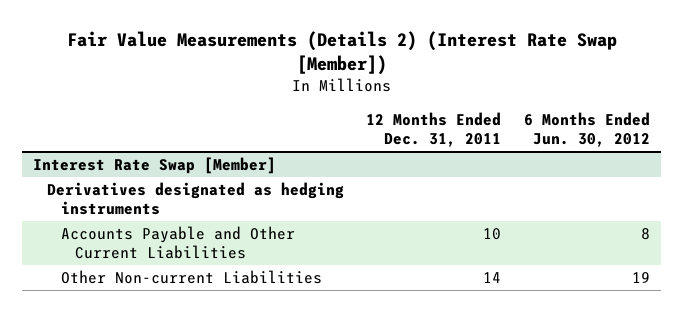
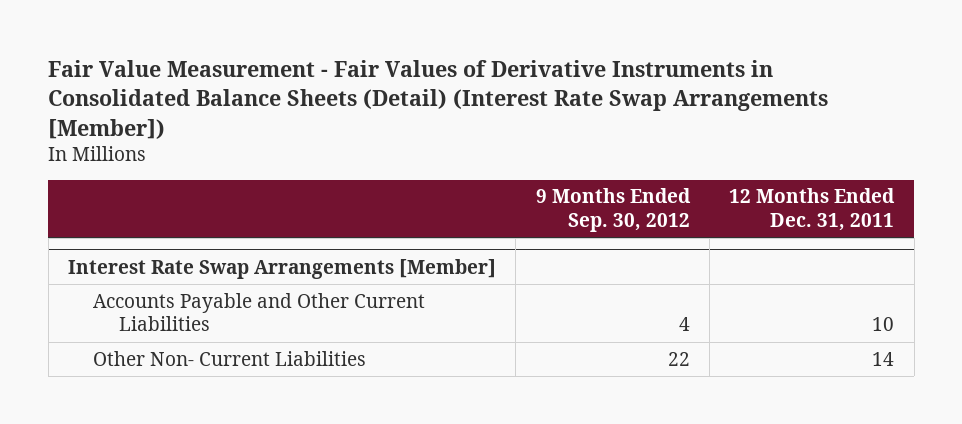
[66,30,617,76] Fair Value Measurements (Details 2) (Interest Rate Swap [Member]) -> [48,60,829,139] Fair Value Measurement - Fair Values of Derivative Instruments in Consolidated Balance Sheets (Detail) (Interest Rate Swap Arrangements [Member])
[524,112,651,148] 6 Months Ended Jun. 30, 2012 -> none
none -> [535,188,691,233] 9 Months Ended Sep. 30, 2012
[46,182,344,216] Derivatives designated as hedging instruments -> none
[32,157,276,175] Interest Rate Swap [Member] -> [68,258,497,279] Interest Rate Swap Arrangements [Member]
[60,270,322,285] Other Non-current Liabilities -> [93,350,367,366] Other Non- Current Liabilities

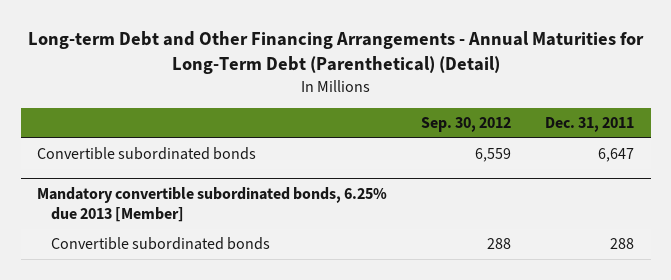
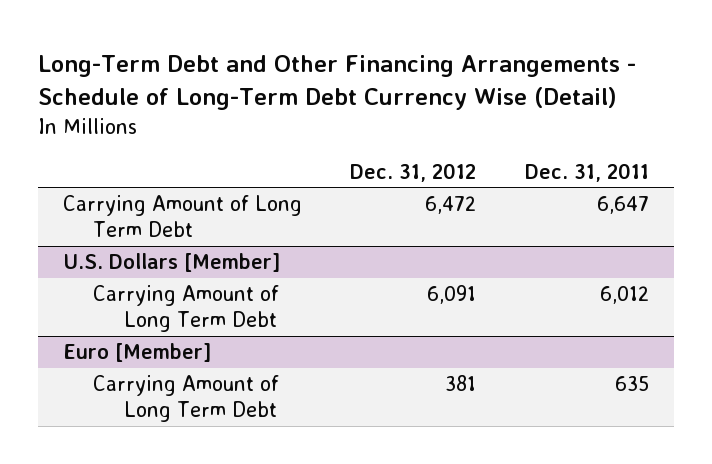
[27,31,644,75] Long-term Debt and Other Financing Arrangements - Annual Maturities for Long-Term Debt (Parenthetical) (Detail) -> [38,54,637,111] Long-Term Debt and Other Financing Arrangements - Schedule of Long-Term Debt Currency Wise (Detail)
[421,116,512,132] Sep. 30, 2012 -> none
none -> [350,162,477,182] Dec. 31, 2012
[37,187,388,223] Mandatory convertible subordinated bonds, 6.25% due 2013 [Member] -> none
[51,237,271,251] Convertible subordinated bonds -> none
[37,147,257,161] Convertible subordinated bonds -> [62,195,302,237] Carrying Amount of Long Term Debt
none -> [62,253,280,273] U.S. Dollars [Member]
none -> [93,285,280,332] Carrying Amount of Long Term Debt
none -> [62,343,211,363] Euro [Member]
none -> [93,375,280,422] Carrying Amount of Long Term Debt

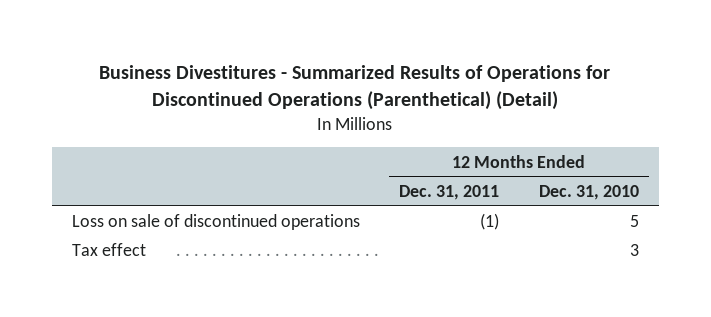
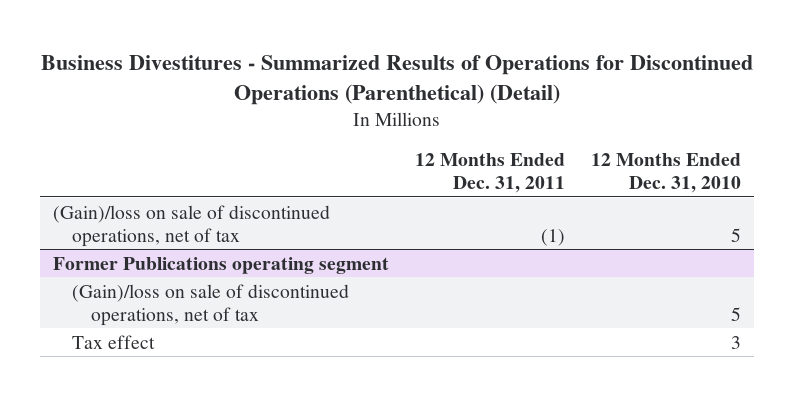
[71,214,360,231] Loss on sale of discontinued operations -> [52,204,330,247] (Gain)/loss on sale of discontinued operations, net of tax
none -> [52,256,389,274] Former Publications operating segment
none -> [71,283,349,326] (Gain)/loss on sale of discontinued operations, net of tax

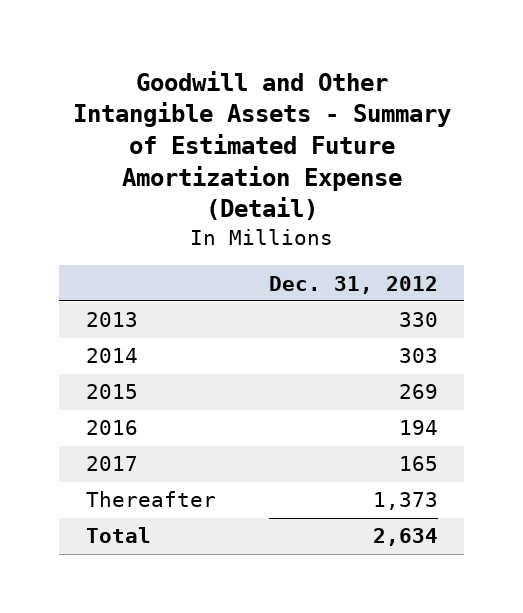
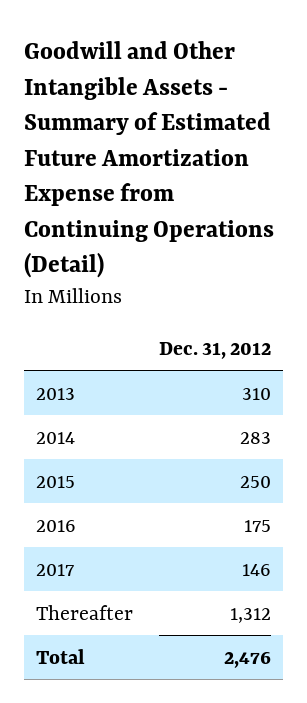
[72,70,451,221] Goodwill and Other Intangible Assets - Summary of Estimated Future Amortization Expense (Detail) -> [23,41,274,279] Goodwill and Other Intangible Assets - Summary of Estimated Future Amortization Expense from Continuing Operations (Detail)
[398,312,438,328] 330 -> [241,387,271,400] 310
[398,348,438,364] 303 -> [239,431,271,444] 283
[398,384,438,400] 269 -> [239,475,271,488] 250
[398,420,438,436] 194 -> [243,519,271,532] 175
[398,456,438,472] 165 -> [241,563,271,576] 146
[372,492,438,511] 1,373 -> [229,607,271,623] 1,312
[372,528,438,547] 2,634 -> [223,650,271,668] 2,476

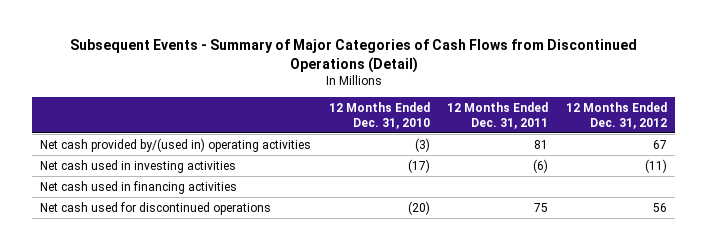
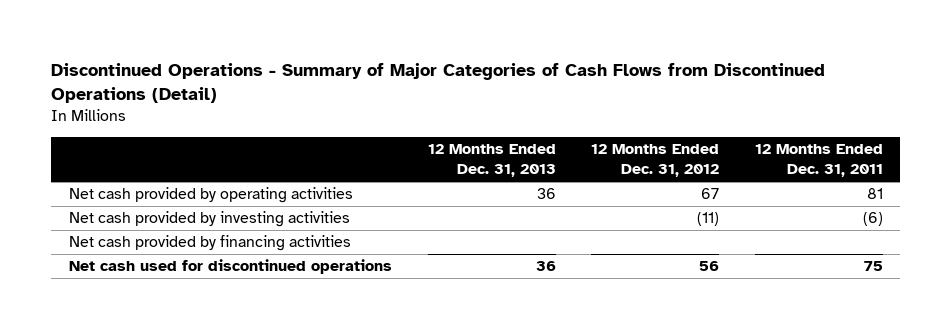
[69,39,637,74] Subsequent Events - Summary of Major Categories of Cash Flows from Discontinued Operations (Detail) -> [51,62,826,104] Discontinued Operations - Summary of Major Categories of Cash Flows from Discontinued Operations (Detail)
[328,101,430,129] 12 Months Ended Dec. 31, 2010 -> none
none -> [427,144,556,178] 12 Months Ended Dec. 31, 2013
[40,137,312,152] Net cash provided by/(used in) operating activities -> [69,187,354,204] Net cash provided by operating activities
[40,159,237,173] Net cash used in investing activities -> [69,211,351,228] Net cash provided by investing activities
[40,180,238,194] Net cash used in financing activities -> [69,235,352,252] Net cash provided by financing activities

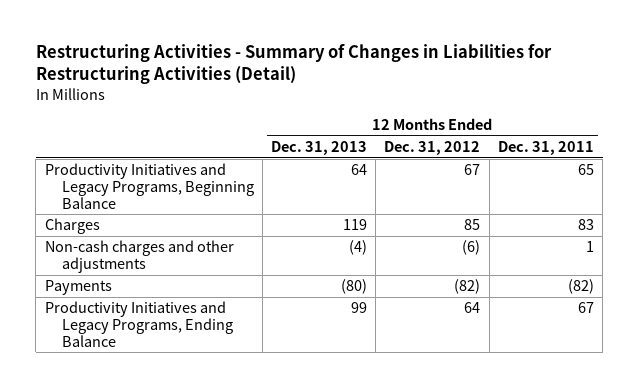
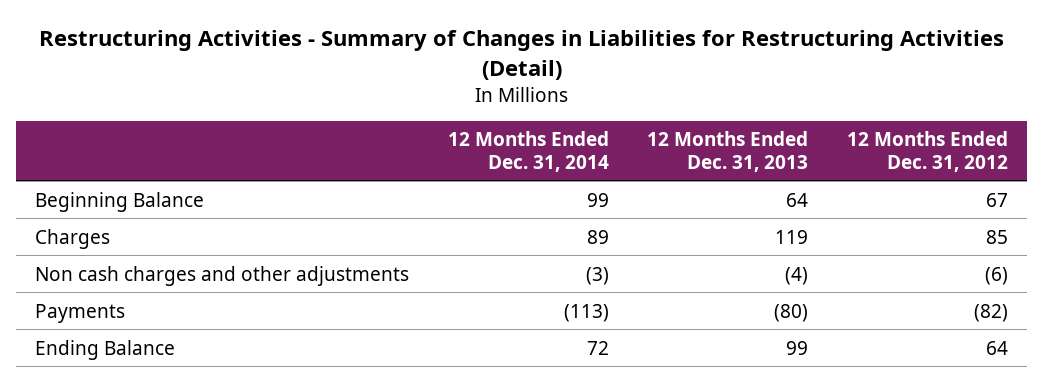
[497,141,594,156] Dec. 31, 2011 -> none
none -> [447,131,609,172] 12 Months Ended Dec. 31, 2014
[44,163,254,209] Productivity Initiatives and Legacy Programs, Beginning Balance -> [35,191,205,212] Beginning Balance
[44,240,234,273] Non-cash charges and other adjustments -> [35,265,410,286] Non cash charges and other adjustments
[44,301,233,347] Productivity Initiatives and Legacy Programs, Ending Balance -> [35,339,176,360] Ending Balance

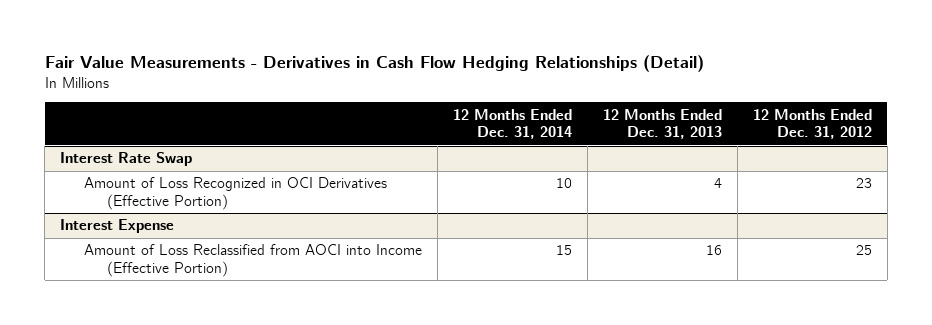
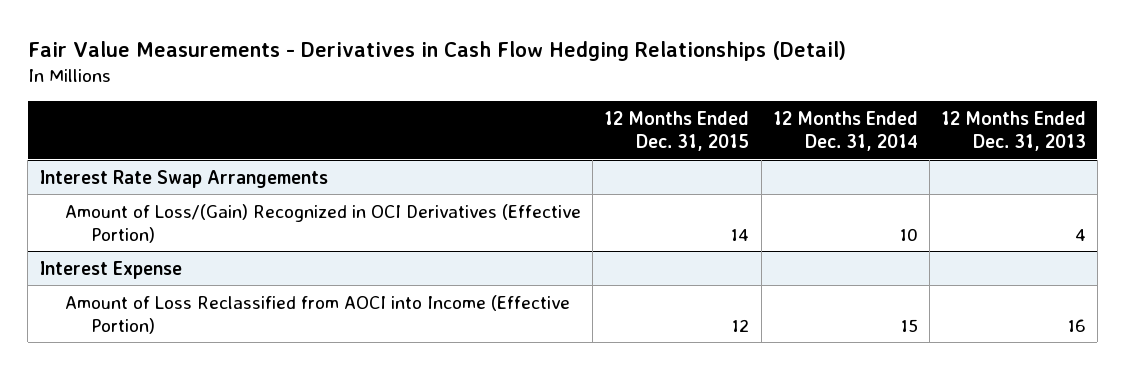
[752,108,872,140] 12 Months Ended Dec. 31, 2012 -> none
none -> [604,110,750,151] 12 Months Ended Dec. 31, 2015
[60,152,193,167] Interest Rate Swap -> [39,169,328,188] Interest Rate Swap Arrangements
[83,177,387,211] Amount of Loss Recognized in OCI Derivatives (Effective Portion) -> [65,203,582,243] Amount of Loss/(Gain) Recognized in OCI Derivatives (Effective Portion)

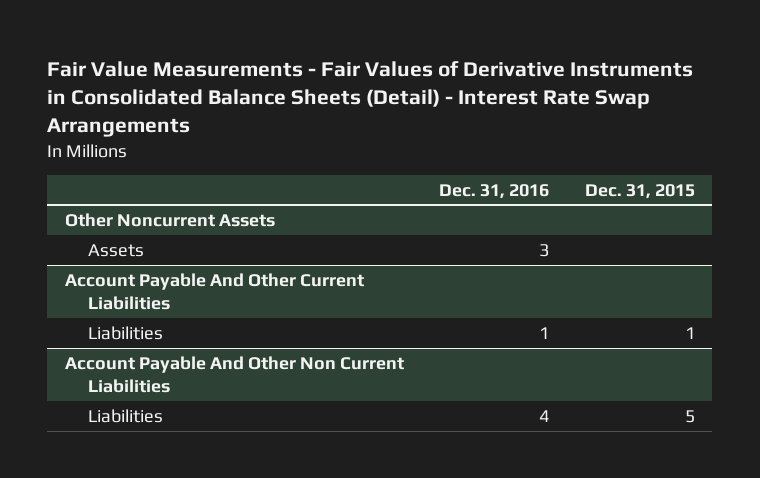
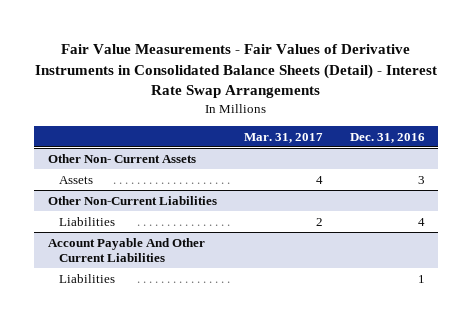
[584,183,695,199] Dec. 31, 2015 -> none
none -> [243,132,323,143] Mar. 31, 2017
[64,212,275,227] Other Noncurrent Assets -> [47,153,196,163] Other Non- Current Assets
none -> [47,195,217,205] Other Non-Current Liabilities
none -> [58,216,115,226] Liabilities
[64,355,404,393] Account Payable And Other Non Current Liabilities -> none
[87,408,163,423] Liabilities -> none

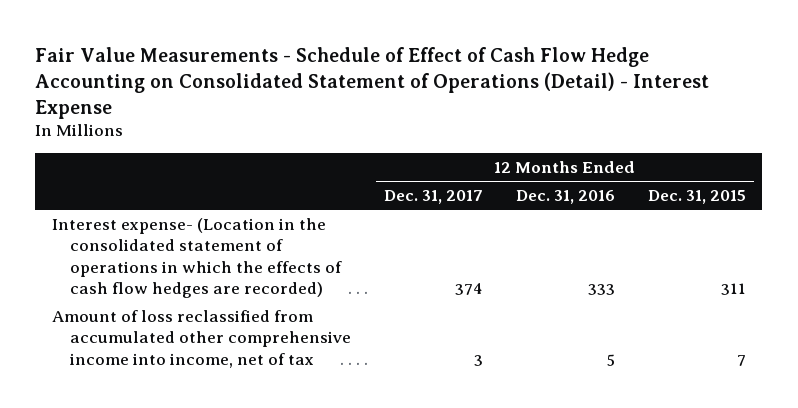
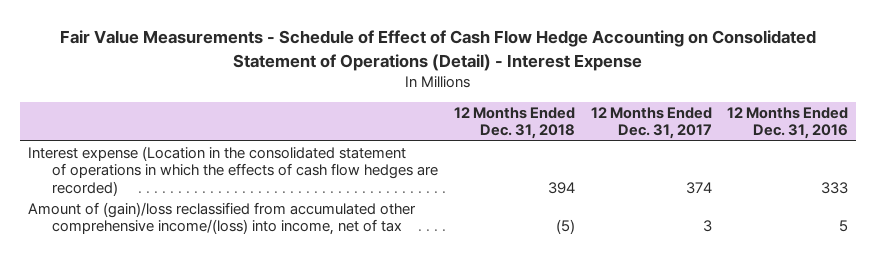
[647,189,746,204] Dec. 31, 2015 -> none
none -> [453,106,575,140] 12 Months Ended Dec. 31, 2018
[51,217,343,299] Interest expense- (Location in the consolidated statement of operations in which the effects of cash flow hedges are recorded) -> [28,146,438,196] Interest expense (Location in the consolidated statement of operations in which the effects of cash flow hedges are recorded)
[51,309,352,368] Amount of loss reclassified from accumulated other comprehensive income into income, net of tax -> [28,202,417,236] Amount of (gain)/loss reclassified from accumulated other comprehensive income/(loss) into income, net of tax

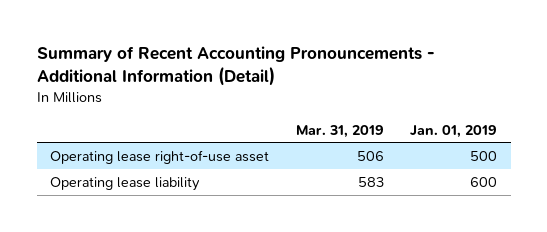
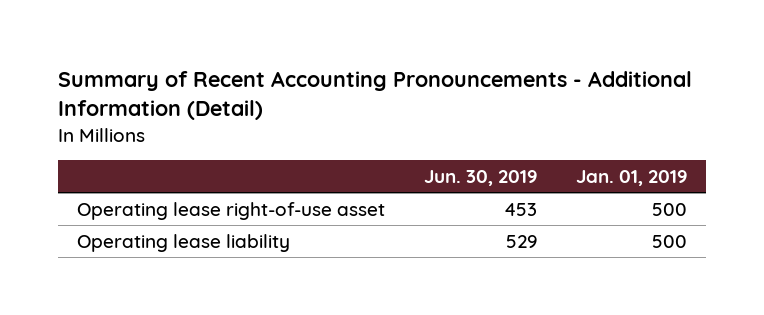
[295,124,384,138] Mar. 31, 2019 -> none
none -> [423,170,537,187] Jun. 30, 2019
[470,176,498,187] 600 -> [651,234,687,248] 500

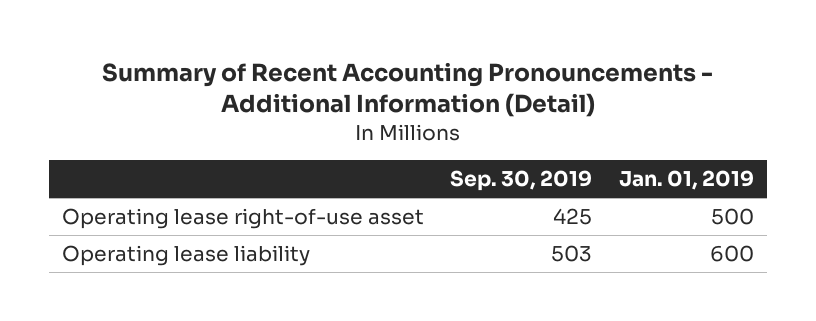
[423,170,537,187] Jun. 30, 2019 -> none
none -> [450,170,593,192] Sep. 30, 2019
[651,234,687,248] 500 -> [709,244,754,262] 600

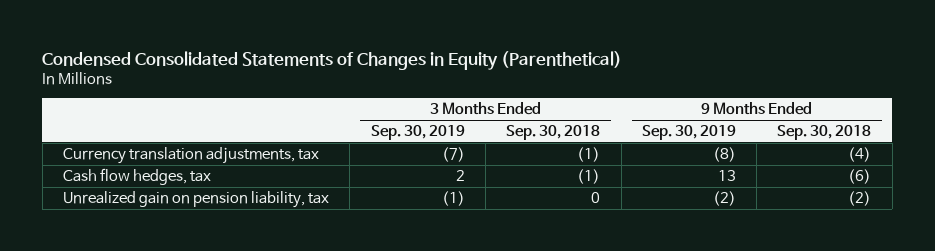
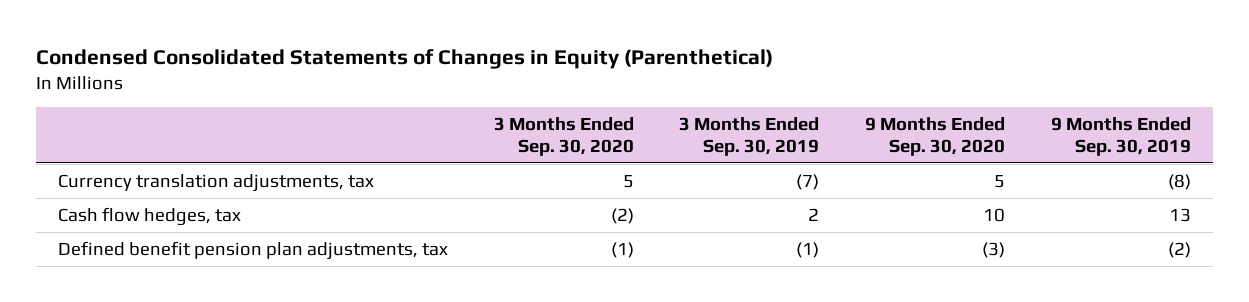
[506,125,601,141] Sep. 30, 2018 -> none
[777,125,872,141] Sep. 30, 2018 -> none
none -> [493,117,634,156] 3 Months Ended Sep. 30, 2020
none -> [865,117,1006,156] 9 Months Ended Sep. 30, 2020
[63,191,330,209] Unrealized gain on pension liability, tax -> none
none -> [58,240,449,260] Defined benefit pension plan adjustments, tax

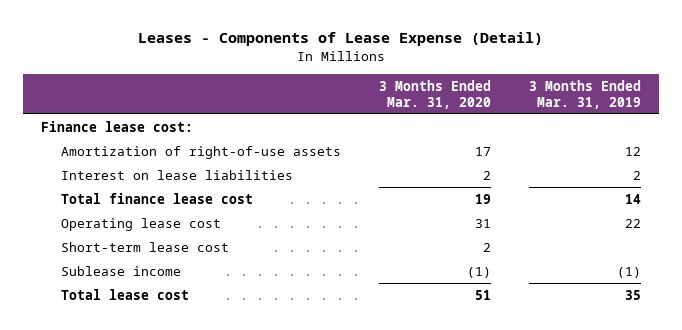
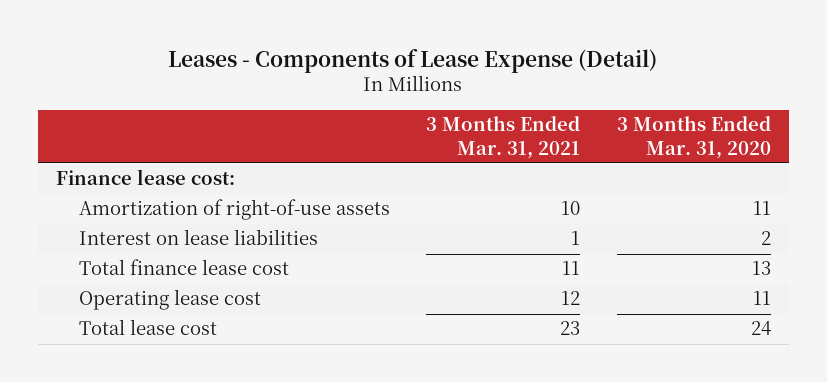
[528,79,641,109] 3 Months Ended Mar. 31, 2019 -> none
none -> [426,116,581,159] 3 Months Ended Mar. 31, 2021
[474,146,491,156] 17 -> [752,201,771,216] 11
[61,241,230,252] Short-term lease cost -> none
[61,265,182,276] Sublease income -> none
[474,193,491,204] 19 -> [751,261,771,276] 13
[474,218,491,228] 31 -> [752,291,771,306] 11
[474,289,491,300] 51 -> [750,321,771,336] 24

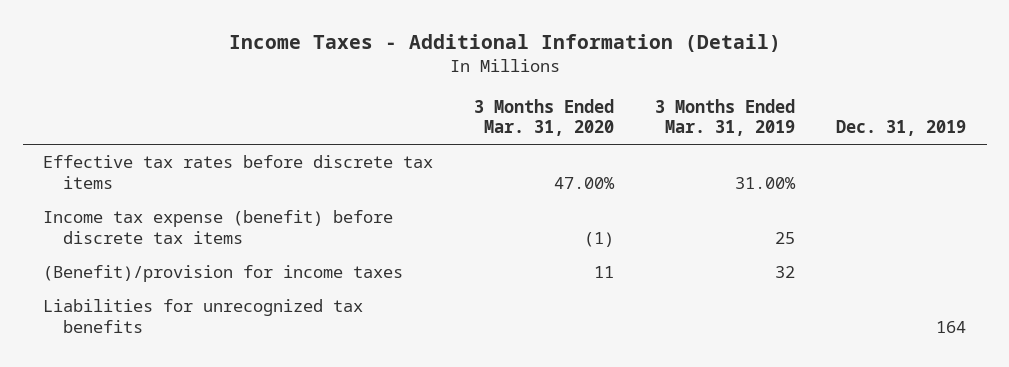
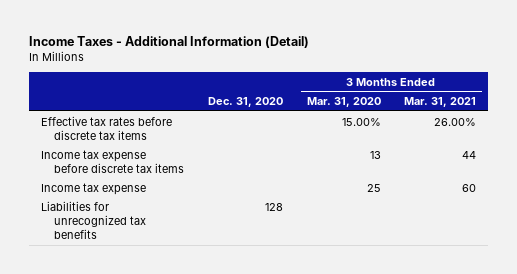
[655,98,796,137] 3 Months Ended Mar. 31, 2019 -> none
[836,120,967,137] Dec. 31, 2019 -> none
none -> [208,97,284,108] Dec. 31, 2020
none -> [404,97,477,108] Mar. 31, 2021
[554,176,616,189] 47.00% -> [341,117,381,126] 15.00%
[43,210,394,244] Income tax expense (benefit) before discrete tax items -> [41,149,185,173] Income tax expense before discrete tax items
[584,231,615,247] (1) -> [369,150,381,159] 13
[43,265,404,283] (Benefit)/provision for income taxes -> [41,182,147,195] Income tax expense
[594,266,615,279] 11 -> [366,183,381,192] 25

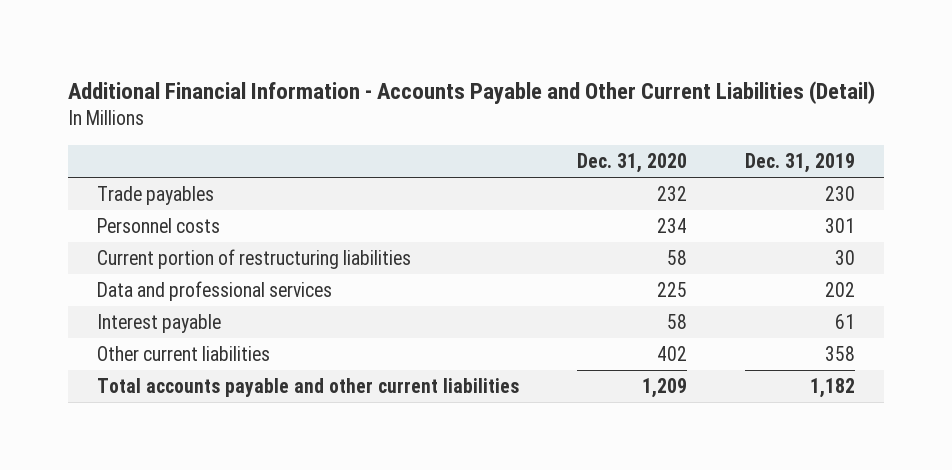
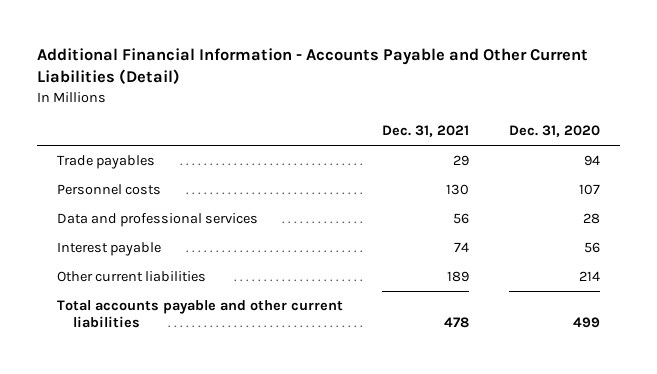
[745,153,856,174] Dec. 31, 2019 -> none
none -> [382,125,470,138] Dec. 31, 2021
[97,249,412,270] Current portion of restructuring liabilities -> none
[657,186,688,202] 232 -> [583,154,600,166] 94
[657,218,688,234] 234 -> [578,183,600,195] 107
[657,282,688,298] 225 -> [582,212,600,224] 28
[667,314,688,330] 58 -> [583,241,600,253] 56
[657,346,688,362] 402 -> [578,270,600,281] 214
[642,378,688,399] 1,209 -> [572,317,600,329] 499

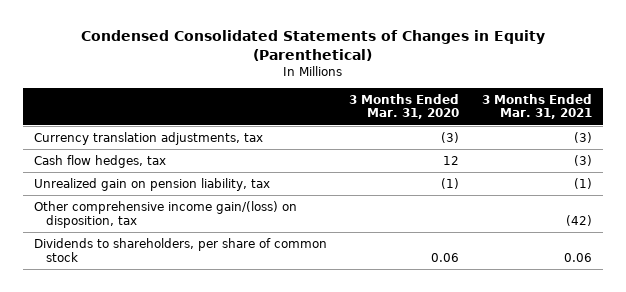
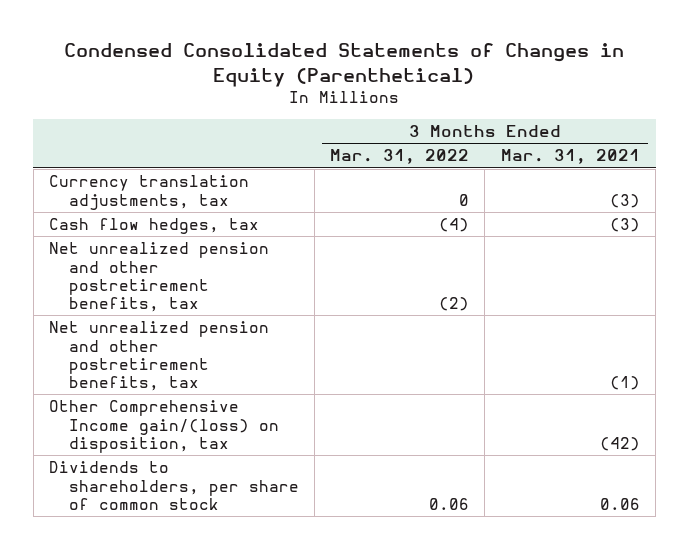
[349,93,460,120] 3 Months Ended Mar. 31, 2020 -> none
none -> [330,149,470,165] Mar. 31, 2022
none -> [48,242,269,313] Net unrealized pension and other postretirement benefits, tax
[34,177,271,191] Unrealized gain on pension liability, tax -> [48,321,269,392] Net unrealized pension and other postretirement benefits, tax
[34,200,298,228] Other comprehensive income gain/(loss) on disposition, tax -> [48,400,279,453] Other Comprehensive Income gain/(loss) on disposition, tax

